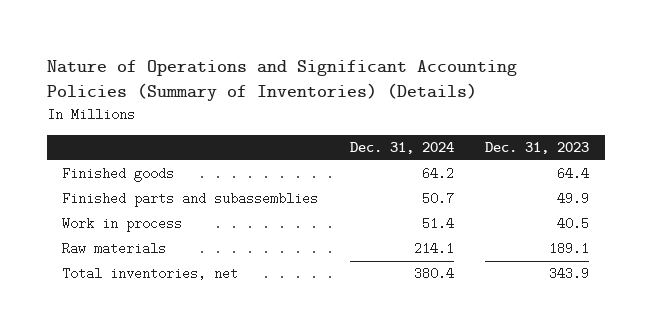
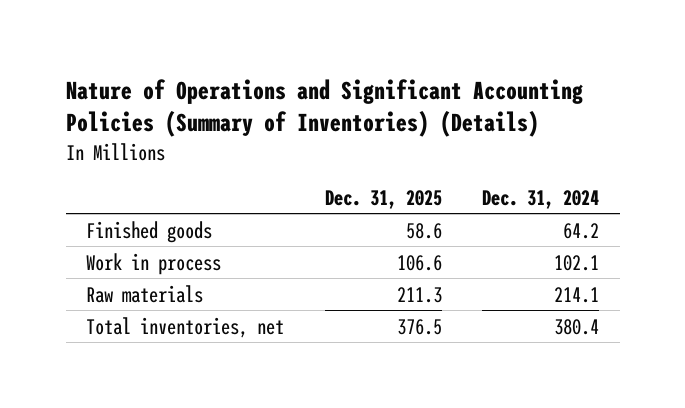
[485,142,590,155] Dec. 31, 2023 -> none
none -> [324,189,442,209] Dec. 31, 2025
[62,192,319,208] Finished parts and subassemblies -> none
[421,217,454,231] 51.4 -> [554,254,600,271] 102.1

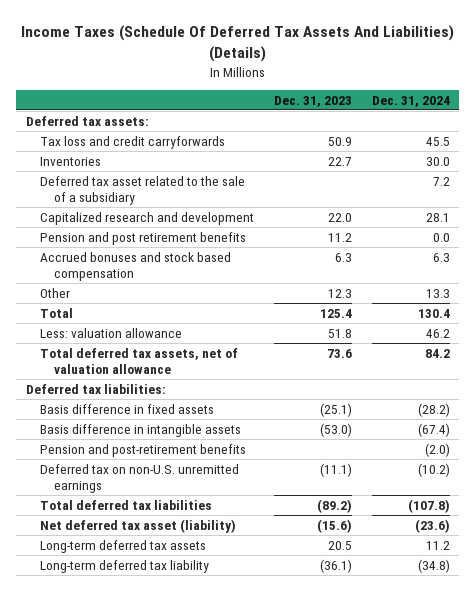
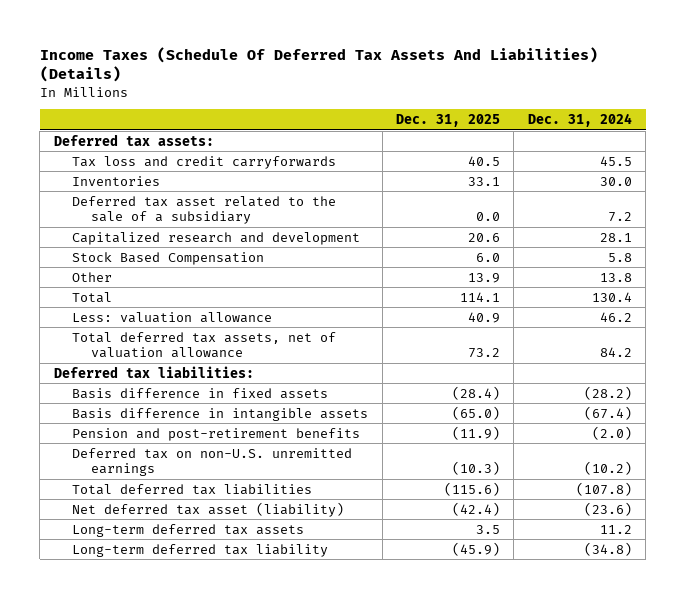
[273,95,352,107] Dec. 31, 2023 -> none
none -> [396,113,501,127] Dec. 31, 2025
[40,231,247,245] Pension and post retirement benefits -> none
[40,251,232,281] Accrued bonuses and stock based compensation -> [72,251,265,265] Stock Based Compensation
[432,252,450,262] 6.3 -> [607,252,632,262] 5.8
[425,288,450,298] 13.3 -> [599,272,632,282] 13.8

